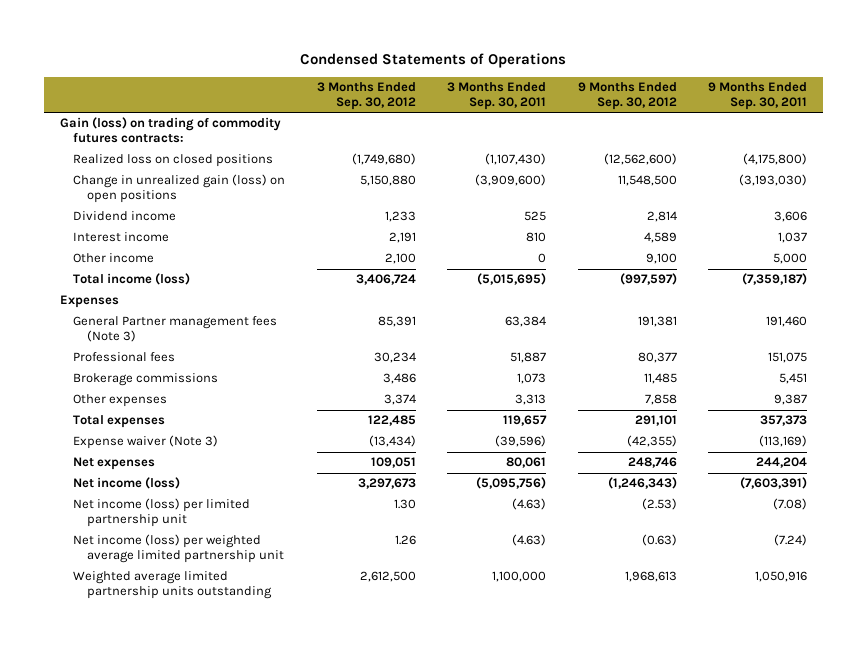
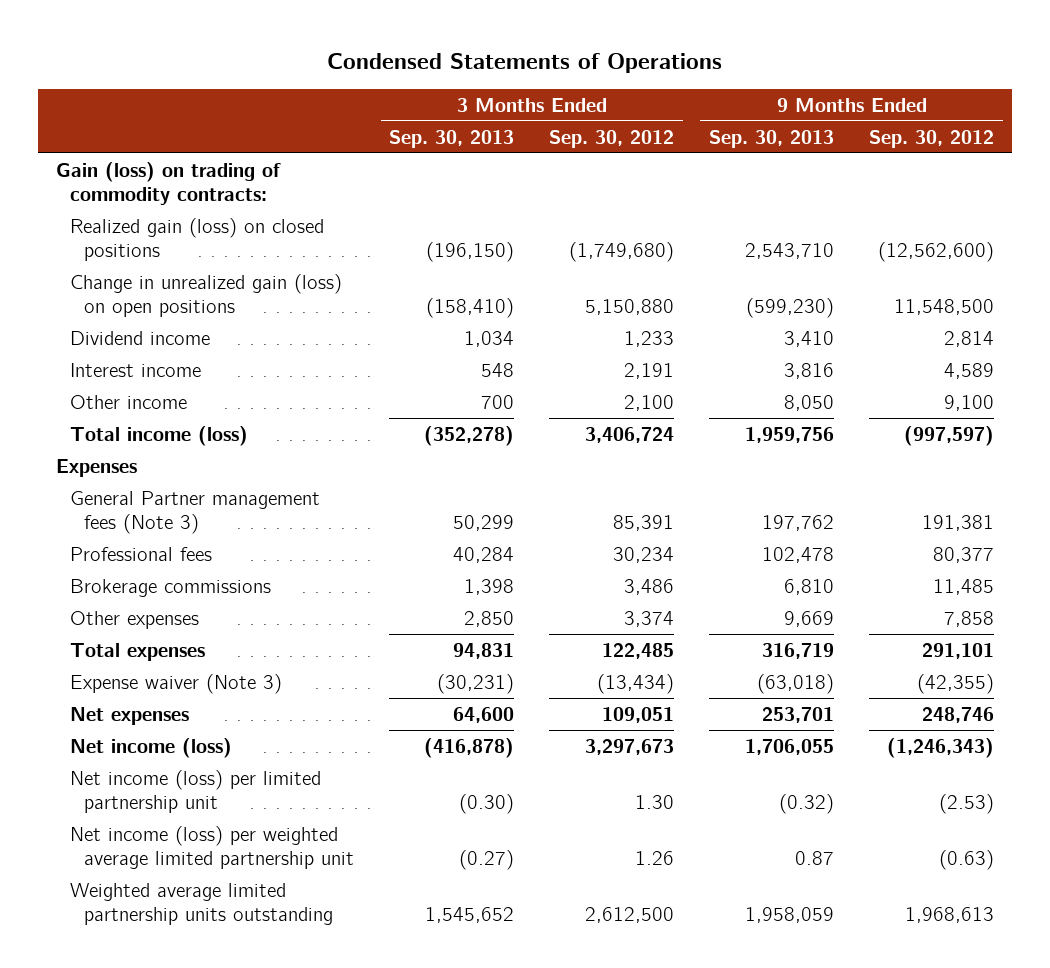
[447,82,547,111] 3 Months Ended Sep. 30, 2011 -> none
[708,82,808,111] 9 Months Ended Sep. 30, 2011 -> none
none -> [389,129,515,148] Sep. 30, 2013
none -> [709,129,835,148] Sep. 30, 2013
[59,117,281,144] Gain (loss) on trading of commodity futures contracts: -> [55,161,281,206] Gain (loss) on trading of commodity contracts:
[73,154,274,168] Realized loss on closed positions -> [70,217,325,262] Realized gain (loss) on closed positions

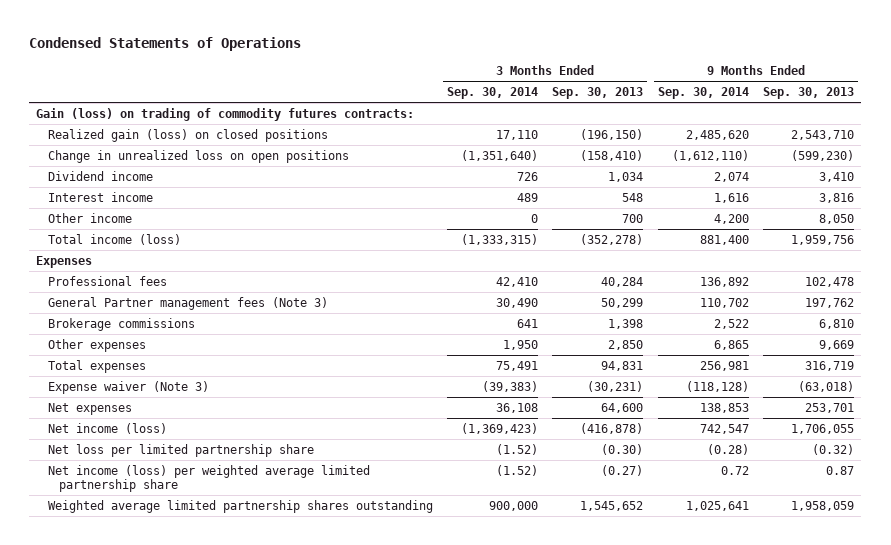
[549,129,675,148] Sep. 30, 2012 -> none
[869,129,995,148] Sep. 30, 2012 -> none
none -> [446,87,538,100] Sep. 30, 2014
none -> [657,87,749,100] Sep. 30, 2014
[55,161,281,206] Gain (loss) on trading of commodity contracts: -> [36,107,415,121] Gain (loss) on trading of commodity futures contracts:
[70,273,343,318] Change in unrealized gain (loss) on open positions -> [47,149,349,163] Change in unrealized loss on open positions
[70,490,321,535] General Partner management fees (Note 3) -> [47,296,328,310] General Partner management fees (Note 3)
[70,769,322,814] Net income (loss) per limited partnership unit -> [47,443,314,457] Net loss per limited partnership share
[70,825,355,870] Net income (loss) per weighted average limited partnership unit -> [47,464,370,493] Net income (loss) per weighted average limited partnership share
[70,882,334,926] Weighted average limited partnership units outstanding -> [47,499,433,513] Weighted average limited partnership shares outstanding

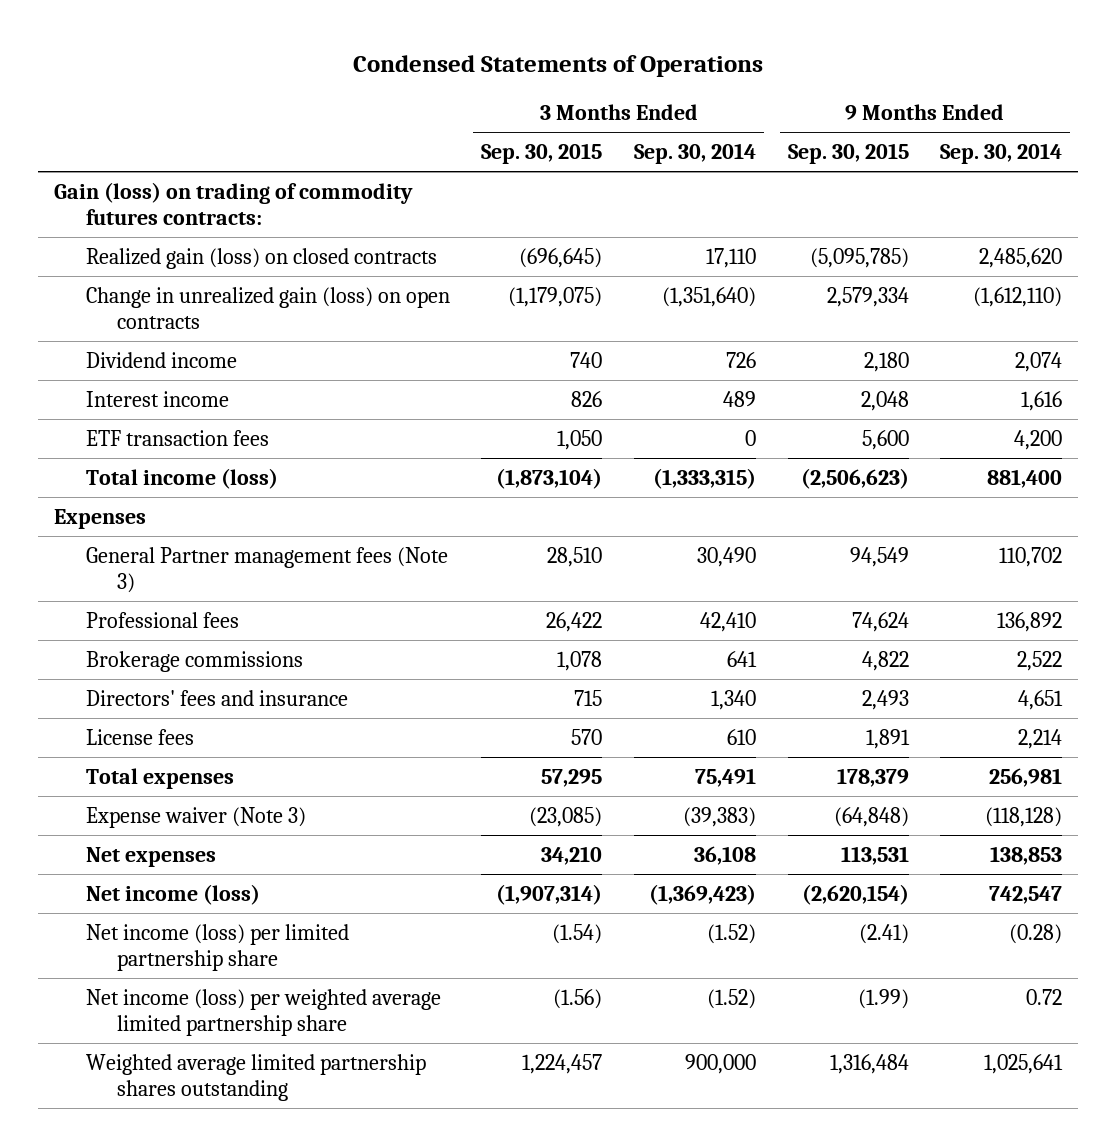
[552,87,644,100] Sep. 30, 2013 -> none
[763,87,855,100] Sep. 30, 2013 -> none
none -> [481,143,603,165] Sep. 30, 2015
none -> [787,143,909,165] Sep. 30, 2015
[47,128,328,142] Realized gain (loss) on closed positions -> [85,247,437,269] Realized gain (loss) on closed contracts
[47,149,349,163] Change in unrealized loss on open positions -> [85,286,450,329] Change in unrealized gain (loss) on open contracts
[47,212,132,223] Other income -> none
none -> [85,429,269,446] ETF transaction fees
[47,275,167,286] Professional fees -> [85,611,239,628] Professional fees
[47,338,146,352] Other expenses -> none
none -> [85,689,348,706] Directors' fees and insurance
none -> [85,728,194,745] License fees
[47,443,314,457] Net loss per limited partnership share -> [85,923,349,971] Net income (loss) per limited partnership share

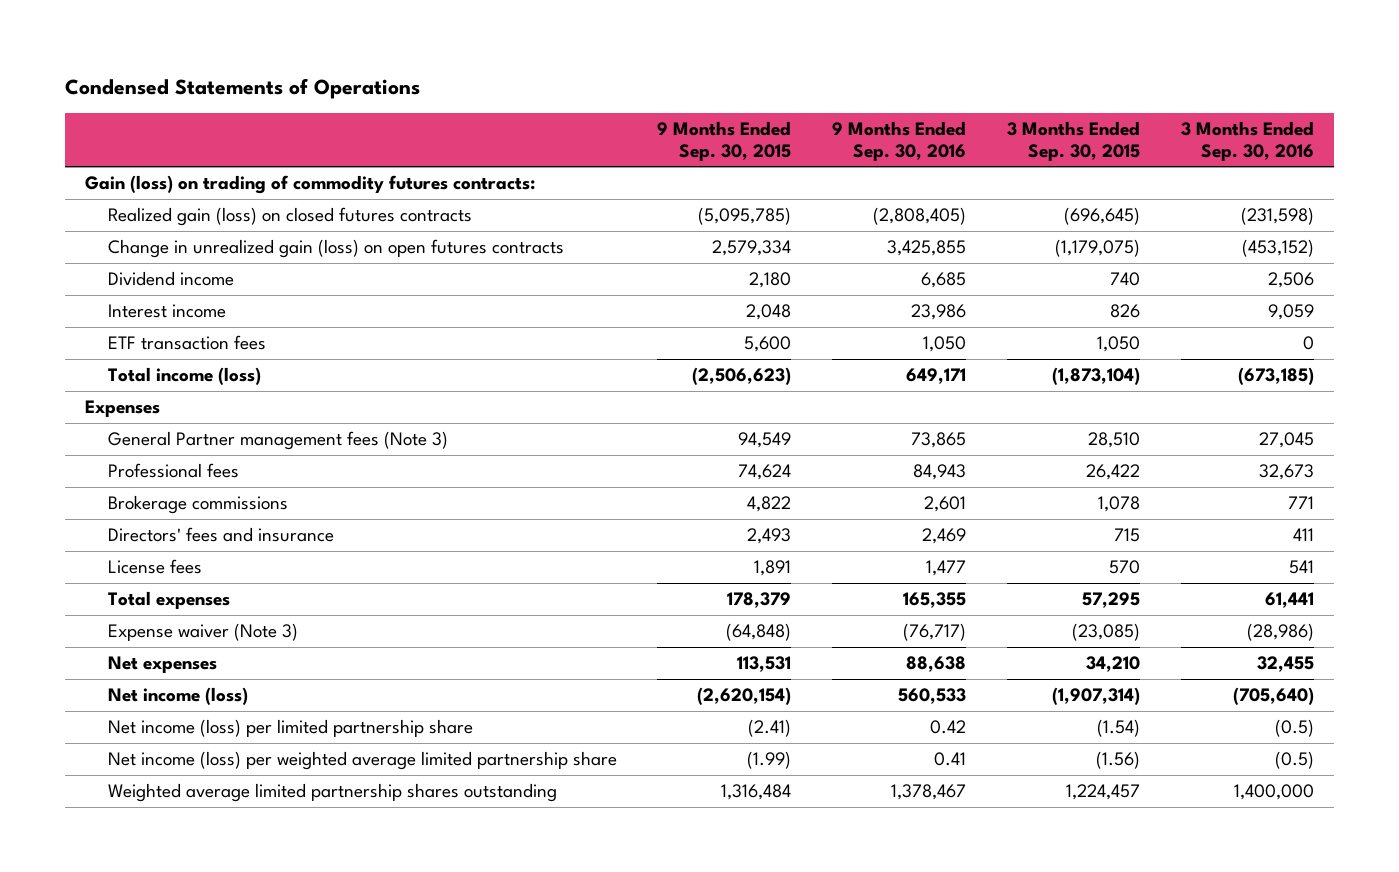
[633,143,756,165] Sep. 30, 2014 -> none
[940,143,1063,165] Sep. 30, 2014 -> none
none -> [832,120,967,161] 9 Months Ended Sep. 30, 2016
none -> [1180,120,1314,161] 3 Months Ended Sep. 30, 2016
[85,247,437,269] Realized gain (loss) on closed contracts -> [107,207,472,227] Realized gain (loss) on closed futures contracts
[85,286,450,329] Change in unrealized gain (loss) on open contracts -> [107,239,564,259] Change in unrealized gain (loss) on open futures contracts

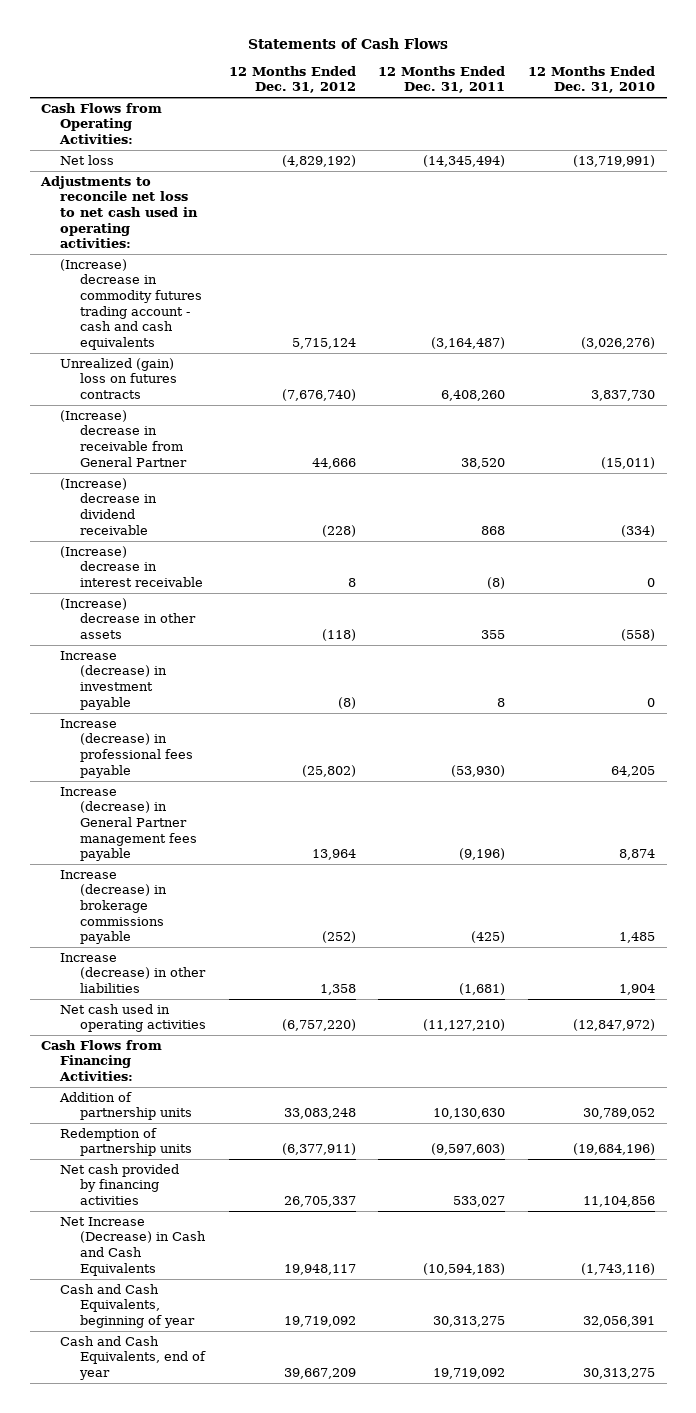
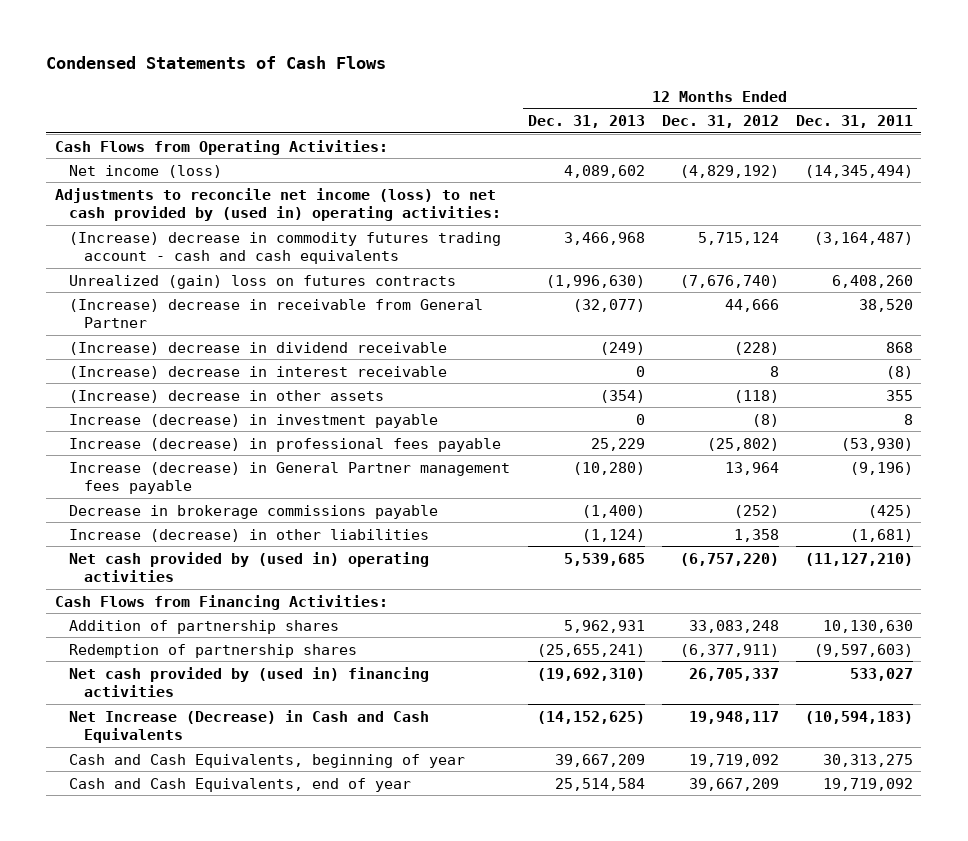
[248,37,449,49] Statements of Cash Flows -> [46,56,387,70] Condensed Statements of Cash Flows
[528,65,656,94] 12 Months Ended Dec. 31, 2010 -> none
none -> [527,114,645,128] Dec. 31, 2013
[60,154,115,165] Net loss -> [69,164,223,178] Net income (loss)
[40,175,199,249] Adjustments to reconcile net loss to net cash used in operating activities: -> [54,187,502,221] Adjustments to reconcile net income (loss) to net cash provided by (used in) operating activities:
[60,869,167,945] Increase (decrease) in brokerage commissions payable -> [69,504,439,519] Decrease in brokerage commissions payable
[60,1003,206,1033] Net cash used in operating activities -> [69,551,430,582] Net cash provided by (used in) operating activities
[59,1091,192,1121] Addition of partnership units -> [69,619,340,634] Addition of partnership shares
[60,1127,192,1157] Redemption of partnership units -> [69,643,358,658] Redemption of partnership shares
[60,1163,180,1206] Net cash provided by financing activities -> [69,666,430,697] Net cash provided by (used in) financing activities

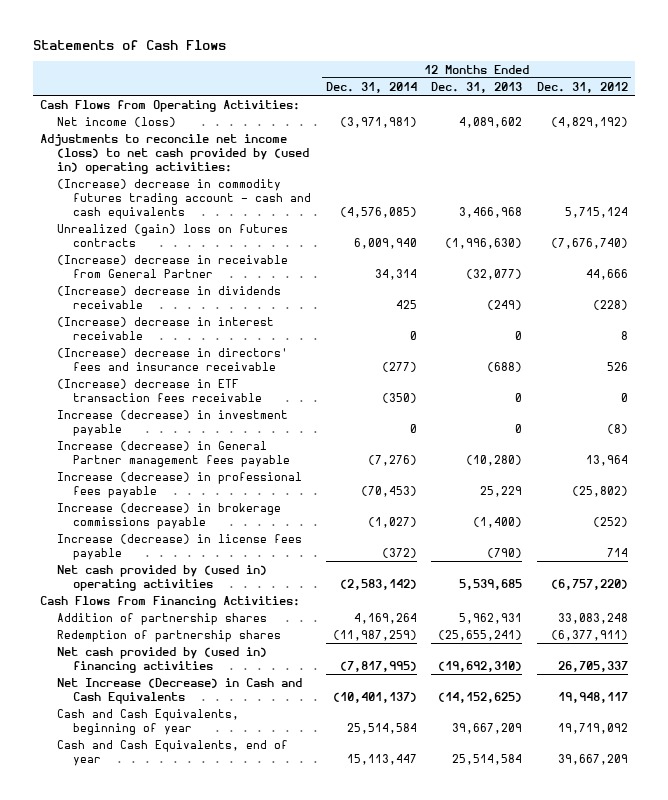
[46,56,387,70] Condensed Statements of Cash Flows -> [32,39,226,50] Statements of Cash Flows
[795,114,913,128] Dec. 31, 2011 -> none
none -> [325,81,417,93] Dec. 31, 2014
[69,341,448,355] (Increase) decrease in dividend receivable -> [56,285,281,309] (Increase) decrease in dividends receivable
[69,389,385,403] (Increase) decrease in other assets -> none
none -> [56,347,288,371] (Increase) decrease in directors' fees and insurance receivable
none -> [56,378,263,402] (Increase) decrease in ETF transaction fees receivable
[69,528,430,542] Increase (decrease) in other liabilities -> none
[69,437,502,452] Increase (decrease) in professional fees payable -> [56,471,302,498] Increase (decrease) in professional fees payable
[69,504,439,519] Decrease in brokerage commissions payable -> [56,502,281,529] Increase (decrease) in brokerage commissions payable
none -> [56,533,302,560] Increase (decrease) in license fees payable

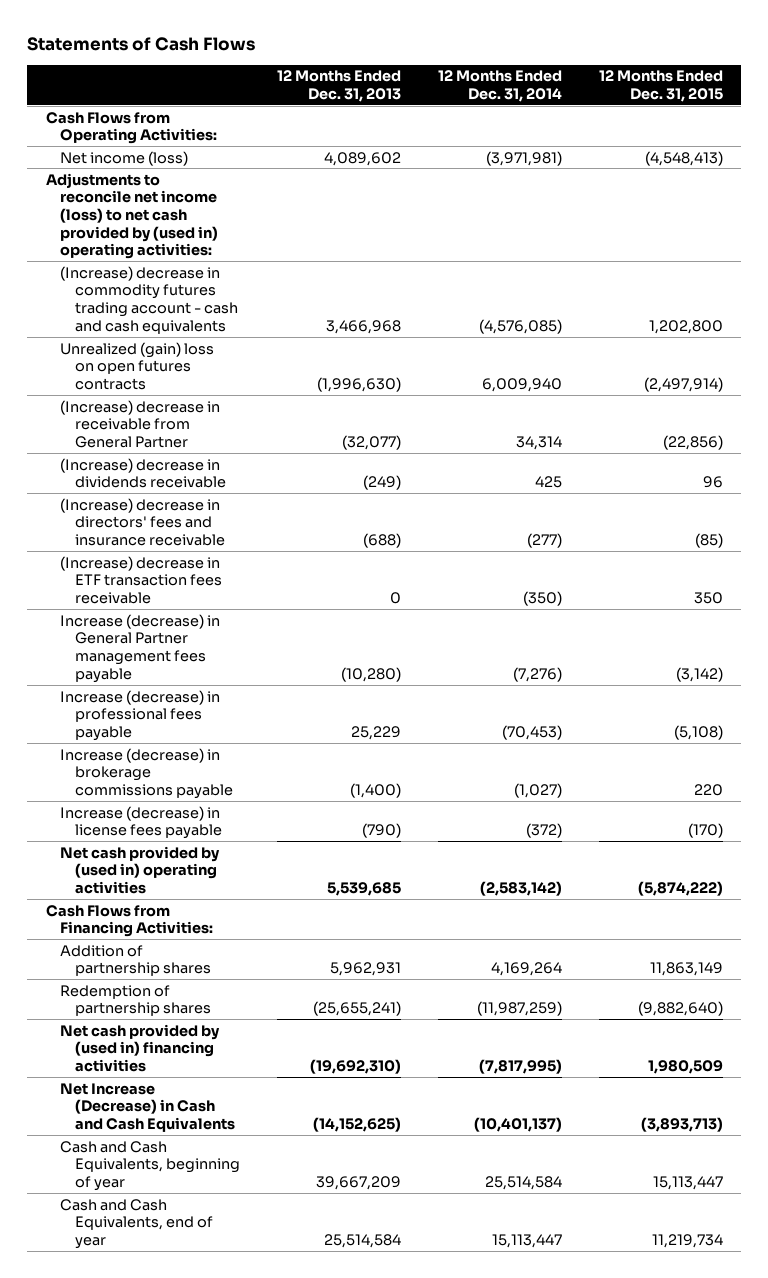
[536,81,628,93] Dec. 31, 2012 -> none
none -> [598,70,723,103] 12 Months Ended Dec. 31, 2015
[56,223,288,247] Unrealized (gain) loss on futures contracts -> [60,341,215,390] Unrealized (gain) loss on open futures contracts
[56,316,274,340] (Increase) decrease in interest receivable -> none
[56,409,288,436] Increase (decrease) in investment payable -> none

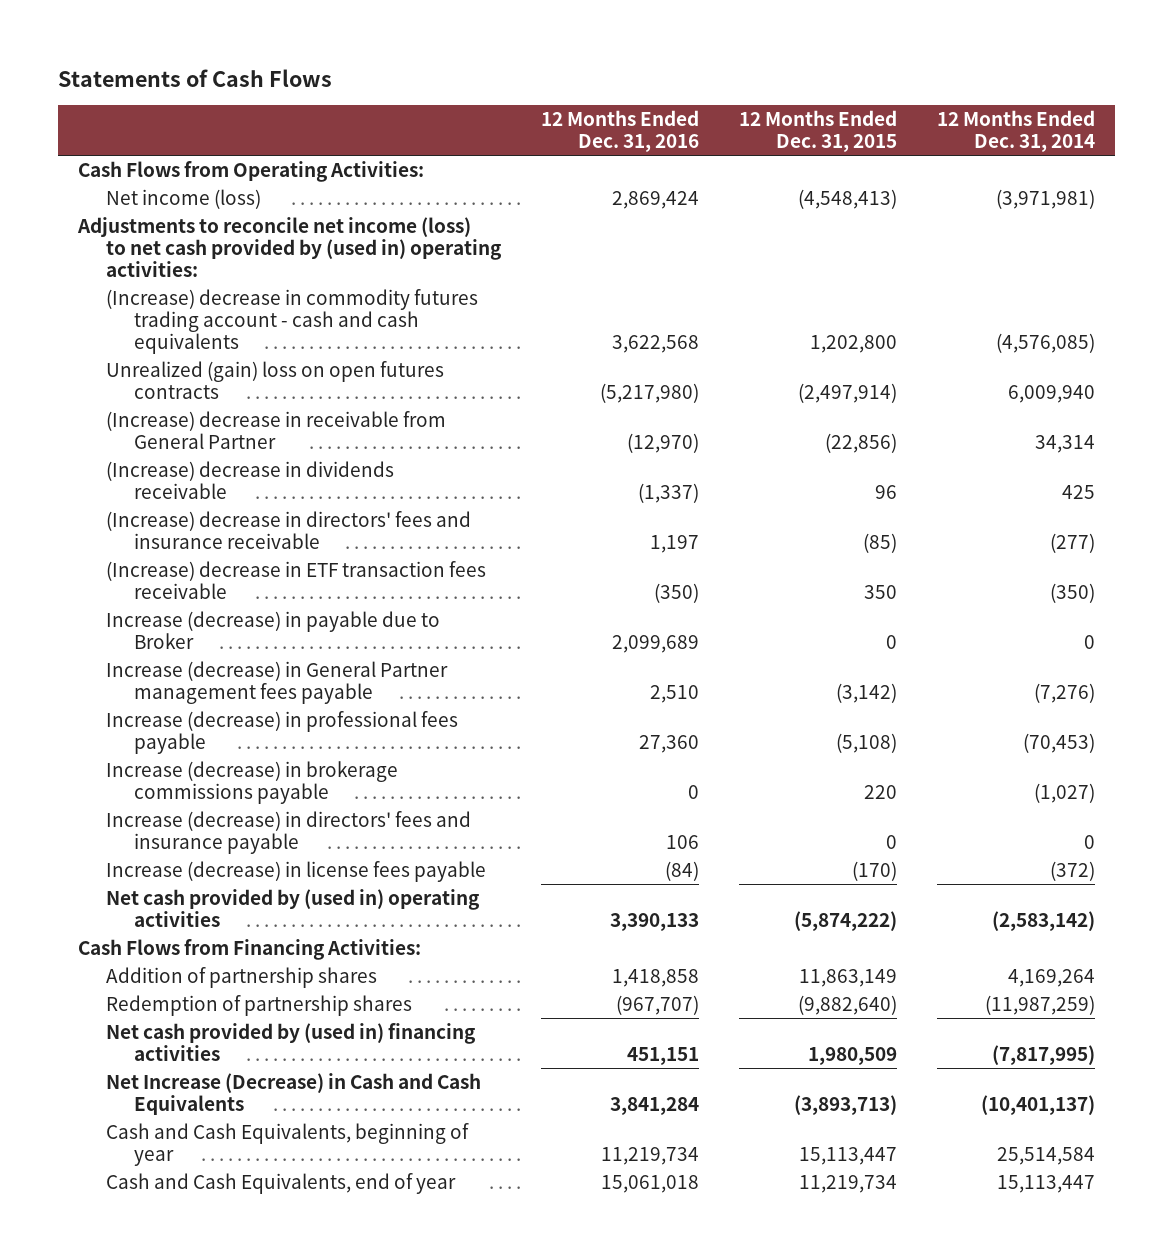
[277,70,402,103] 12 Months Ended Dec. 31, 2013 -> none
none -> [540,110,699,153] 12 Months Ended Dec. 31, 2016
none -> [105,610,440,649] Increase (decrease) in payable due to Broker
none -> [105,810,471,854] Increase (decrease) in directors' fees and insurance payable

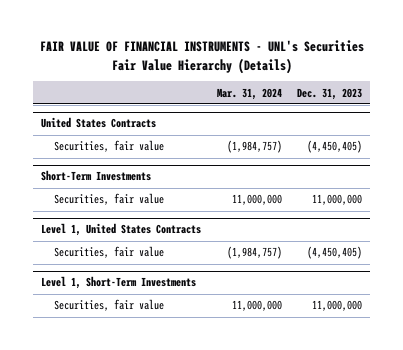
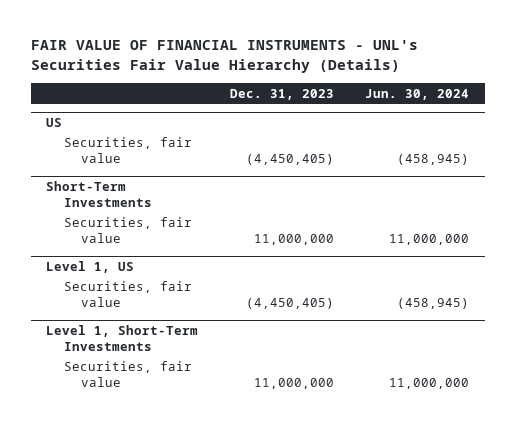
[216,87,282,100] Mar. 31, 2024 -> none
none -> [365,88,470,100] Jun. 30, 2024
[41,117,157,129] United States Contracts -> [46,117,63,127] US
[41,223,202,237] Level 1, United States Contracts -> none
none -> [46,260,135,273] Level 1, US

